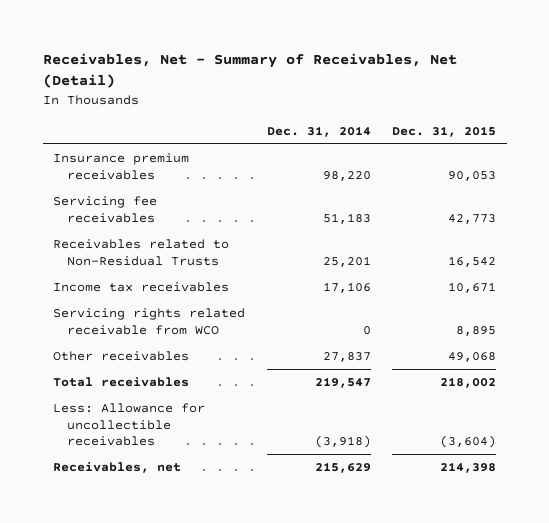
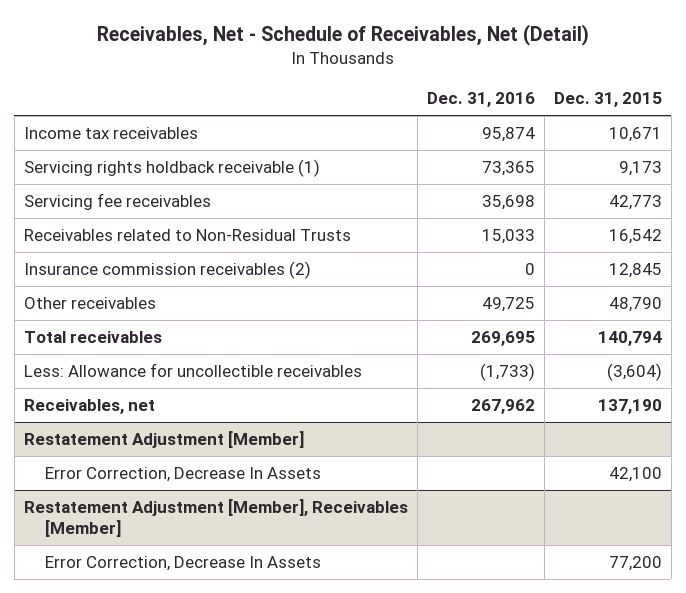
[42,53,457,89] Receivables, Net - Summary of Receivables, Net (Detail) -> [96,23,589,46] Receivables, Net - Schedule of Receivables, Net (Detail)
[266,125,371,137] Dec. 31, 2014 -> none
none -> [426,92,535,108] Dec. 31, 2016
[53,153,190,180] Insurance premium receivables -> none
[53,282,230,293] Income tax receivables -> [23,127,198,140] Income tax receivables
none -> [23,159,320,178] Servicing rights holdback receivable (1)
[53,308,246,335] Servicing rights related receivable from WCO -> none
none -> [23,261,311,280] Insurance commission receivables (2)
[447,352,496,363] 49,068 -> [608,297,662,313] 48,790
[439,377,496,389] 218,002 -> [597,331,662,347] 140,794
[439,462,496,474] 214,398 -> [597,399,662,415] 137,190
none -> [23,431,304,449] Restatement Adjustment [Member]
none -> [44,467,321,483] Error Correction, Decrease In Assets
none -> [23,499,408,538] Restatement Adjustment [Member], Receivables [Member]
none -> [44,556,321,572] Error Correction, Decrease In Assets

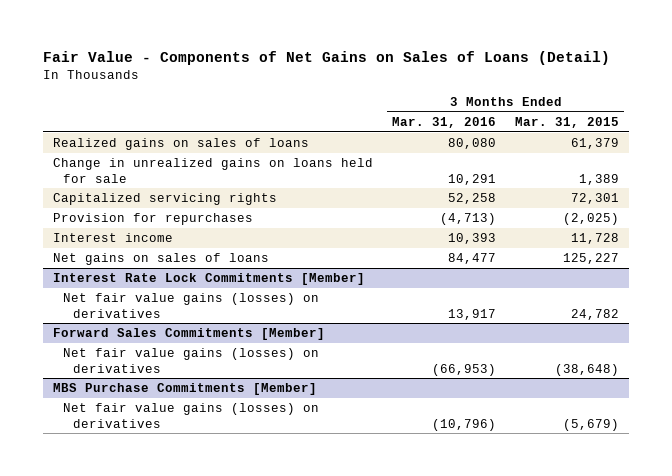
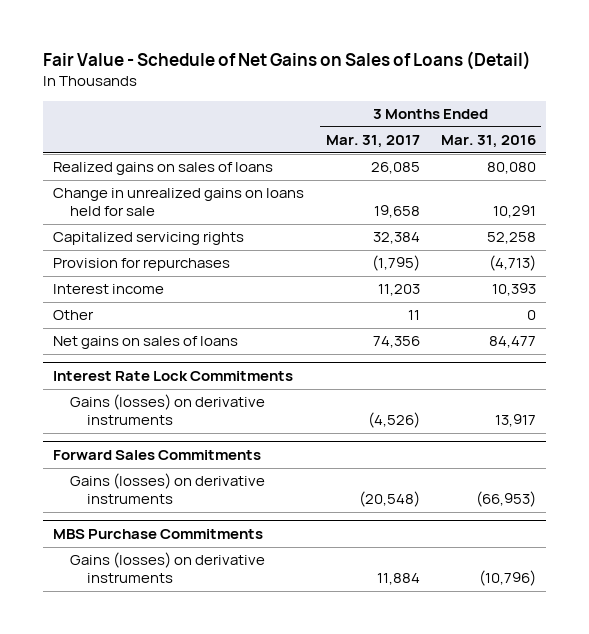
[42,51,610,66] Fair Value - Components of Net Gains on Sales of Loans (Detail) -> [42,50,531,70] Fair Value - Schedule of Net Gains on Sales of Loans (Detail)
[515,116,620,128] Mar. 31, 2015 -> none
none -> [325,135,420,149] Mar. 31, 2017
none -> [53,310,95,321] Other
[52,273,365,286] Interest Rate Lock Commitments [Member] -> [53,371,294,382] Interest Rate Lock Commitments
[63,293,320,318] Net fair value gains (losses) on derivatives -> [70,394,266,425] Gains (losses) on derivative instruments
[52,328,325,341] Forward Sales Commitments [Member] -> [53,450,262,461] Forward Sales Commitments
[63,348,320,373] Net fair value gains (losses) on derivatives -> [70,473,266,504] Gains (losses) on derivative instruments
[52,383,317,396] MBS Purchase Commitments [Member] -> [53,529,264,540] MBS Purchase Commitments
[63,403,320,428] Net fair value gains (losses) on derivatives -> [70,552,266,583] Gains (losses) on derivative instruments

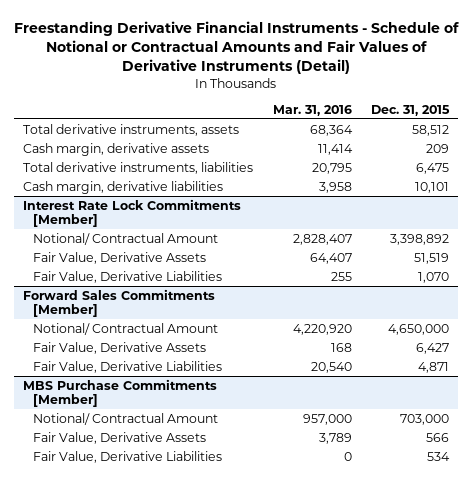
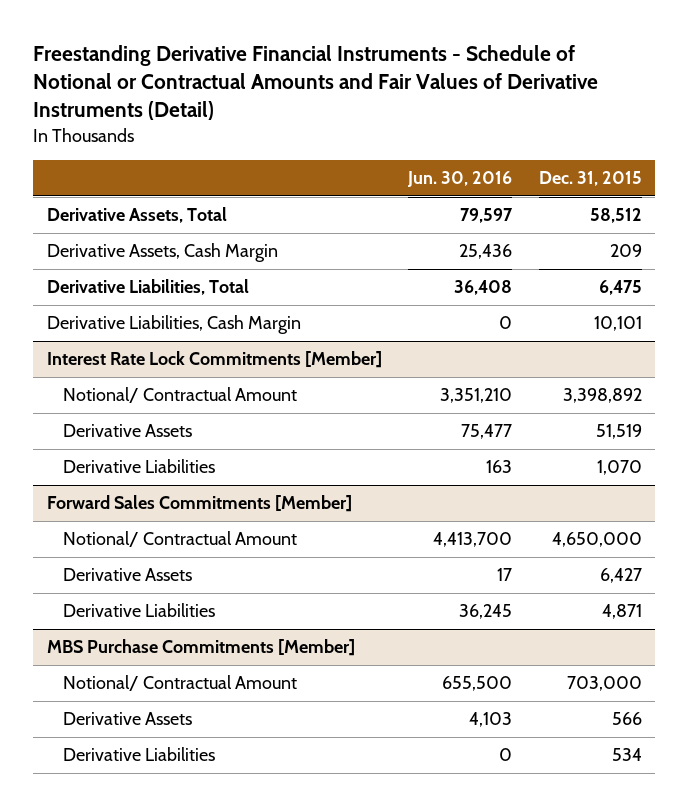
[272,104,352,116] Mar. 31, 2016 -> none
none -> [407,171,513,188] Jun. 30, 2016
[23,123,240,136] Total derivative instruments, assets -> [46,207,227,224] Derivative Assets, Total
[23,142,210,156] Cash margin, derivative assets -> [46,243,278,263] Derivative Assets, Cash Margin
[23,161,254,174] Total derivative instruments, liabilities -> [46,279,249,296] Derivative Liabilities, Total
[23,180,224,194] Cash margin, derivative liabilities -> [46,315,301,335] Derivative Liabilities, Cash Margin
[32,251,206,264] Fair Value, Derivative Assets -> [62,424,192,438] Derivative Assets
[32,270,222,283] Fair Value, Derivative Liabilities -> [62,459,215,474] Derivative Liabilities
[32,341,206,354] Fair Value, Derivative Assets -> [62,568,192,582] Derivative Assets
[32,360,222,373] Fair Value, Derivative Liabilities -> [62,603,215,618] Derivative Liabilities
[32,431,206,444] Fair Value, Derivative Assets -> [62,712,192,726] Derivative Assets
[32,450,222,463] Fair Value, Derivative Liabilities -> [62,747,215,762] Derivative Liabilities

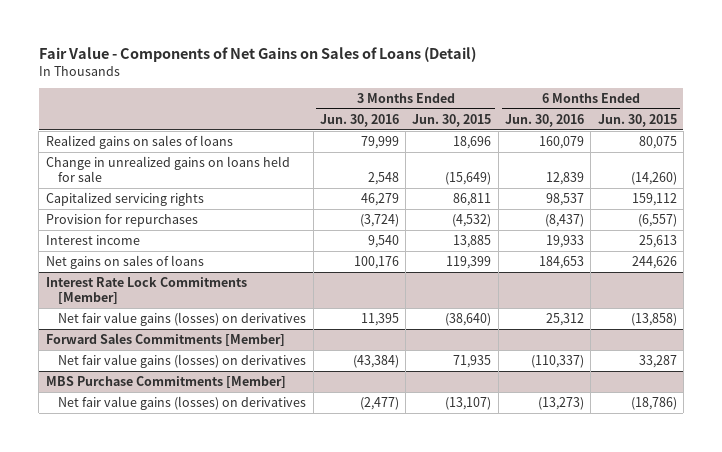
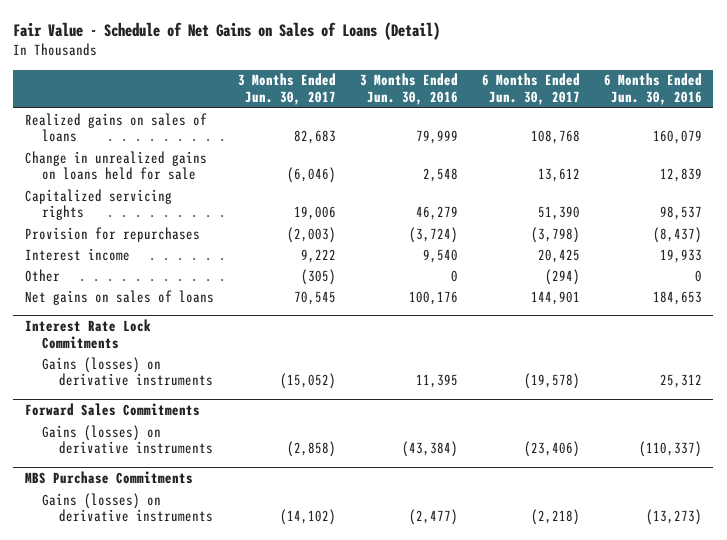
[38,46,476,62] Fair Value - Components of Net Gains on Sales of Loans (Detail) -> [13,21,441,40] Fair Value - Schedule of Net Gains on Sales of Loans (Detail)
[412,113,492,127] Jun. 30, 2015 -> none
[597,113,677,127] Jun. 30, 2015 -> none
none -> [238,73,337,106] 3 Months Ended Jun. 30, 2017
none -> [481,73,580,106] 6 Months Ended Jun. 30, 2017
none -> [25,268,61,282] Other
[45,276,247,304] Interest Rate Lock Commitments [Member] -> [25,319,152,349] Interest Rate Lock Commitments
[58,311,307,326] Net fair value gains (losses) on derivatives -> [42,356,214,387] Gains (losses) on derivative instruments
[45,332,285,346] Forward Sales Commitments [Member] -> [25,403,201,417] Forward Sales Commitments
[58,353,307,368] Net fair value gains (losses) on derivatives -> [42,424,214,455] Gains (losses) on derivative instruments
[45,375,286,388] MBS Purchase Commitments [Member] -> [25,471,194,485] MBS Purchase Commitments
[58,395,307,410] Net fair value gains (losses) on derivatives -> [42,492,214,523] Gains (losses) on derivative instruments

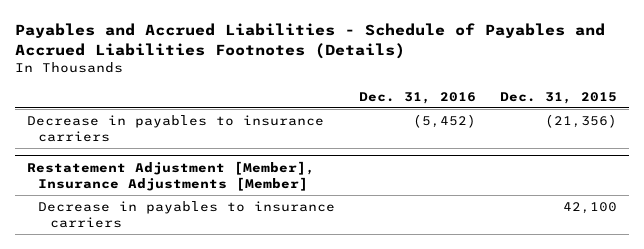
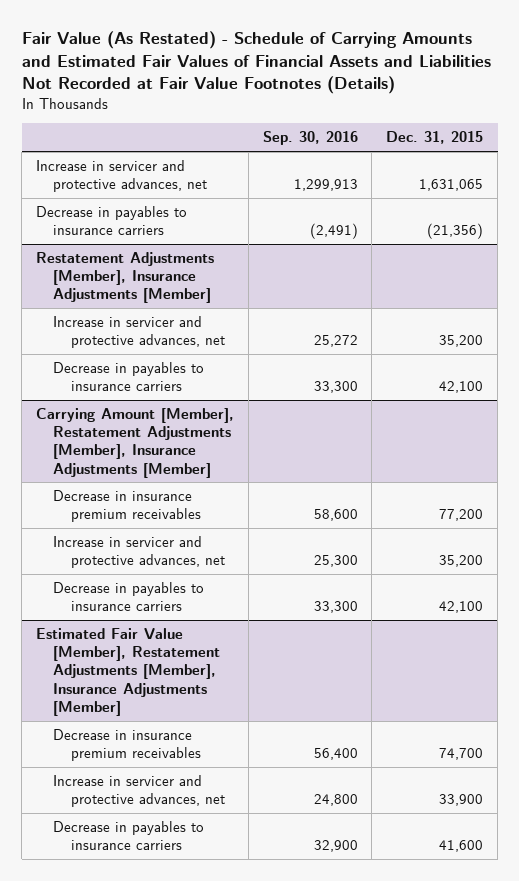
[15,22,606,59] Payables and Accrued Liabilities - Schedule of Payables and Accrued Liabilities Footnotes (Details) -> [21,31,491,95] Fair Value (As Restated) - Schedule of Carrying Amounts and Estimated Fair Values of Financial Assets and Liabilities Not Recorded at Fair Value Footnotes (Details)
[359,91,477,104] Dec. 31, 2016 -> none
none -> [262,131,358,146] Sep. 30, 2016
none -> [35,159,208,193] Increase in servicer and protective advances, net
[27,160,316,191] Restatement Adjustment [Member], Insurance Adjustments [Member] -> [35,251,214,304] Restatement Adjustments [Member], Insurance Adjustments [Member]
none -> [53,315,225,349] Increase in servicer and protective advances, net
none -> [35,407,234,478] Carrying Amount [Member], Restatement Adjustments [Member], Insurance Adjustments [Member]
none -> [53,489,201,523] Decrease in insurance premium receivables
none -> [53,535,225,569] Increase in servicer and protective advances, net
none -> [53,581,205,612] Decrease in payables to insurance carriers
none -> [35,627,221,716] Estimated Fair Value [Member], Restatement Adjustments [Member], Insurance Adjustments [Member]
none -> [53,728,201,762] Decrease in insurance premium receivables
none -> [53,774,225,808] Increase in servicer and protective advances, net
none -> [53,820,205,851] Decrease in payables to insurance carriers

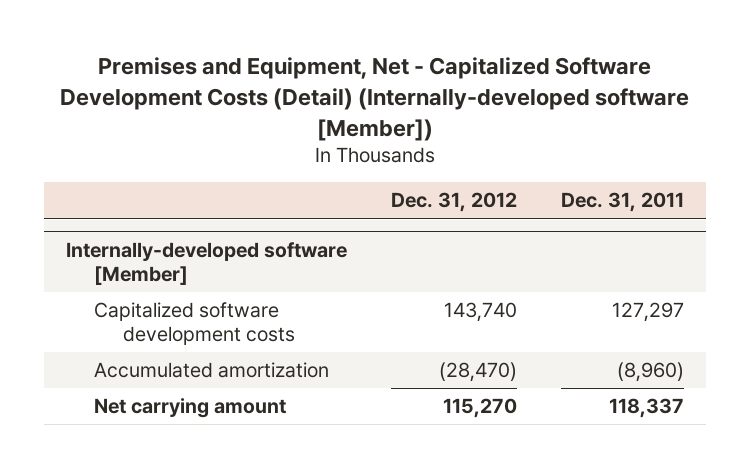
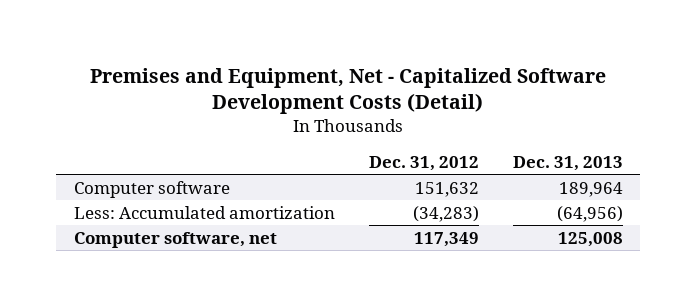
[59,57,689,141] Premises and Equipment, Net - Capitalized Software Development Costs (Detail) (Internally-developed software [Member]) -> [90,67,607,115] Premises and Equipment, Net - Capitalized Software Development Costs (Detail)
[561,192,685,213] Dec. 31, 2011 -> none
none -> [513,155,624,171] Dec. 31, 2013
[65,242,347,285] Internally-developed software [Member] -> none
[94,302,296,346] Capitalized software development costs -> [73,180,230,198] Computer software
[443,302,517,323] 143,740 -> [414,181,479,197] 151,632
[94,362,330,379] Accumulated amortization -> [73,205,335,219] Less: Accumulated amortization
[438,362,517,383] (28,470) -> [412,205,479,222] (34,283)
[94,398,287,419] Net carrying amount -> [73,231,277,248] Computer software, net
[442,398,517,419] 115,270 -> [413,231,479,247] 117,349

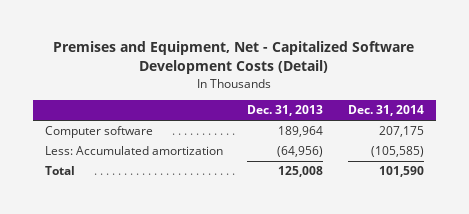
[368,155,479,171] Dec. 31, 2012 -> none
none -> [347,105,424,117] Dec. 31, 2014
[73,231,277,248] Computer software, net -> [45,166,76,176] Total

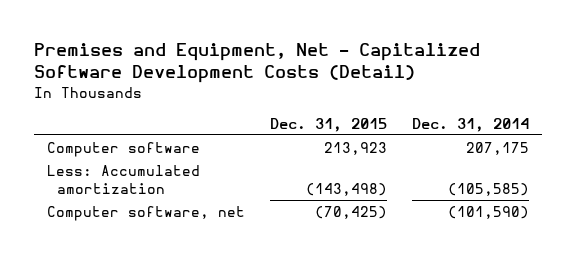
[247,105,324,117] Dec. 31, 2013 -> none
none -> [270,117,388,132] Dec. 31, 2015
[45,166,76,176] Total -> none
none -> [46,205,245,221] Computer software, net

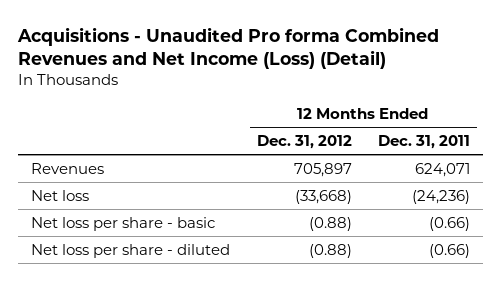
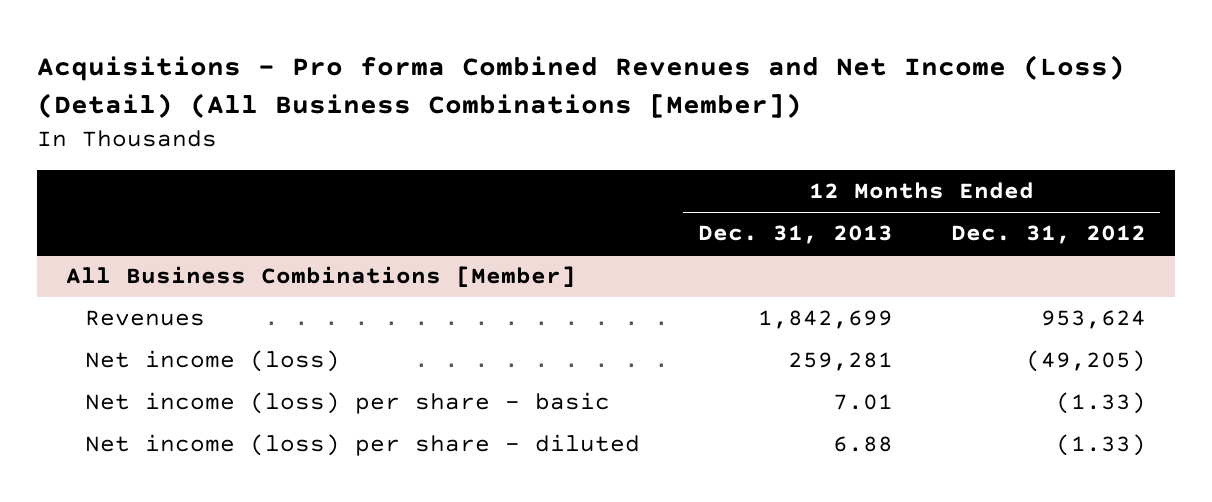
[17,26,440,69] Acquisitions - Unaudited Pro forma Combined Revenues and Net Income (Loss) (Detail) -> [37,54,1126,118] Acquisitions - Pro forma Combined Revenues and Net Income (Loss) (Detail) (All Business Combinations [Member])
[378,135,471,150] Dec. 31, 2011 -> none
none -> [697,225,893,245] Dec. 31, 2013
none -> [66,266,577,288] All Business Combinations [Member]
[293,162,352,177] 705,897 -> [1040,310,1146,330] 953,624
[31,189,90,201] Net loss -> [84,350,340,373] Net income (loss)
[294,189,352,204] (33,668) -> [1025,350,1146,373] (49,205)
[31,216,216,231] Net loss per share - basic -> [84,392,610,415] Net income (loss) per share - basic
[308,216,352,231] (0.88) -> [1055,392,1146,415] (1.33)
[31,243,231,258] Net loss per share - diluted -> [84,434,640,457] Net income (loss) per share - diluted
[308,243,352,258] (0.88) -> [1055,434,1146,457] (1.33)

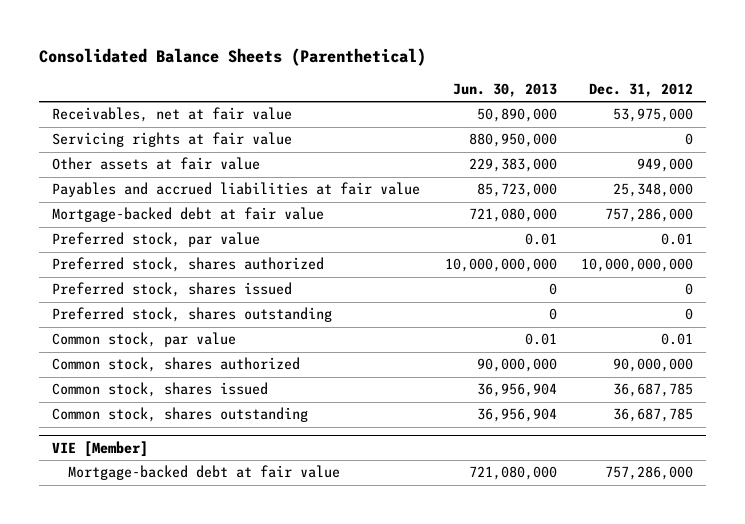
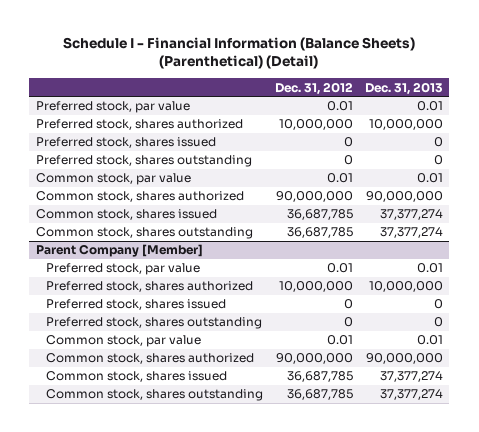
[39,47,427,66] Consolidated Balance Sheets (Parenthetical) -> [63,36,416,70] Schedule I - Financial Information (Balance Sheets) (Parenthetical) (Detail)
[452,82,557,97] Jun. 30, 2013 -> none
none -> [365,81,444,95] Dec. 31, 2013
[51,107,292,123] Receivables, net at fair value -> none
[51,132,292,148] Servicing rights at fair value -> none
[51,157,260,171] Other assets at fair value -> none
[51,182,420,198] Payables and accrued liabilities at fair value -> none
[51,207,324,223] Mortgage-backed debt at fair value -> none
[581,258,694,273] 10,000,000,000 -> [279,119,354,131] 10,000,000
[51,441,148,458] VIE [Member] -> none
[68,465,341,481] Mortgage-backed debt at fair value -> none
none -> [35,244,203,258] Parent Company [Member]
none -> [45,263,200,276] Preferred stock, par value
none -> [45,281,253,293] Preferred stock, shares authorized
none -> [45,299,226,311] Preferred stock, shares issued
none -> [45,317,262,330] Preferred stock, shares outstanding
none -> [45,335,201,348] Common stock, par value
none -> [45,353,254,365] Common stock, shares authorized
none -> [45,371,227,383] Common stock, shares issued
none -> [45,389,263,402] Common stock, shares outstanding

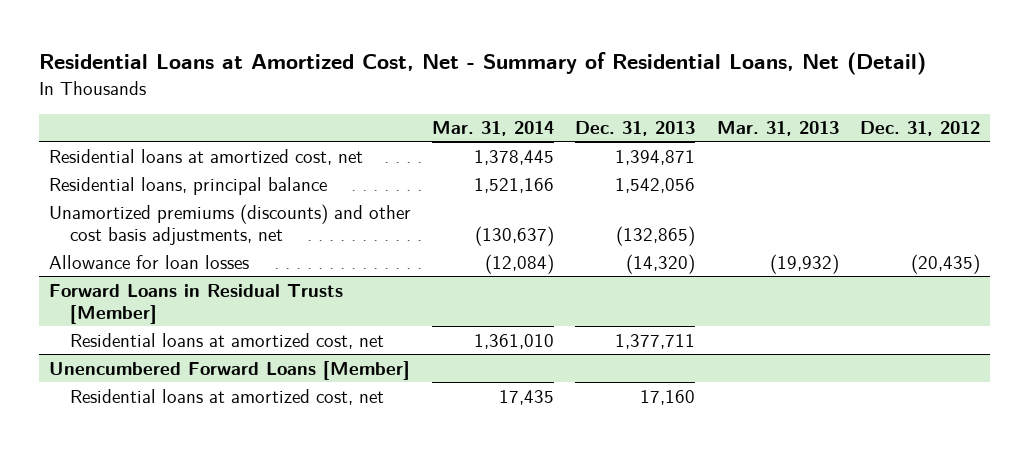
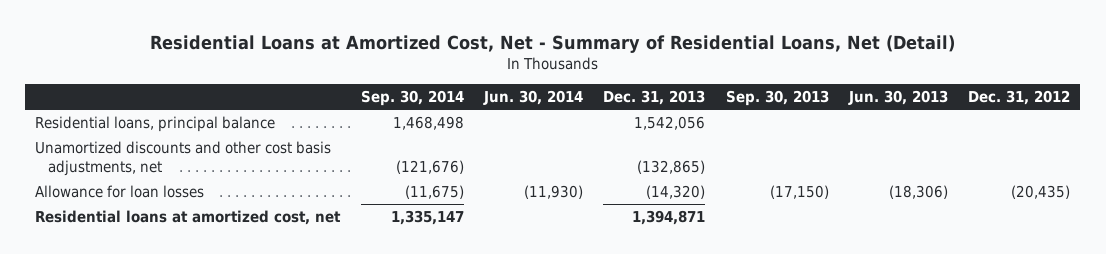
[432,121,555,137] Mar. 31, 2014 -> none
[716,121,839,137] Mar. 31, 2013 -> none
none -> [360,90,464,107] Sep. 30, 2014
none -> [483,90,584,106] Jun. 30, 2014
none -> [725,90,829,107] Sep. 30, 2013
none -> [847,90,948,106] Jun. 30, 2013
[49,203,412,245] Unamortized premiums (discounts) and other cost basis adjustments, net -> [35,141,332,177] Unamortized discounts and other cost basis adjustments, net
[49,283,344,324] Forward Loans in Residual Trusts [Member] -> none
[69,332,384,349] Residential loans at amortized cost, net -> none
[49,360,411,380] Unencumbered Forward Loans [Member] -> none
[69,388,384,405] Residential loans at amortized cost, net -> none
[49,148,364,165] Residential loans at amortized cost, net -> [35,210,342,226] Residential loans at amortized cost, net

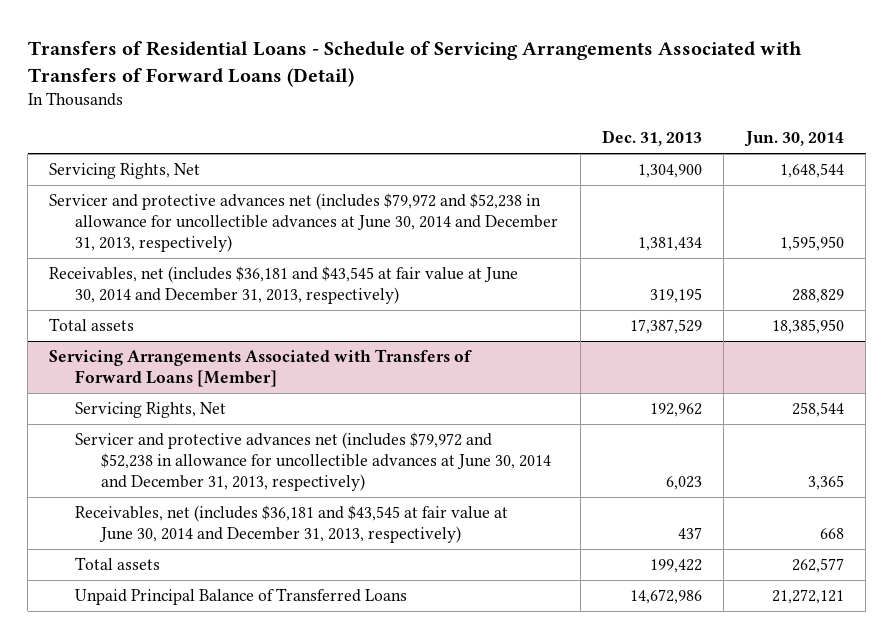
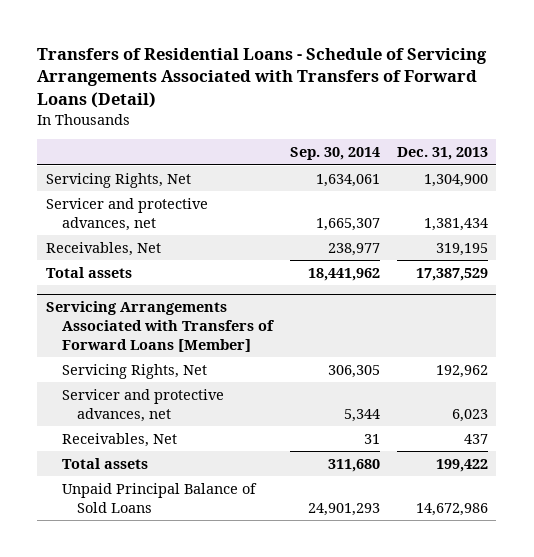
[743,131,844,148] Jun. 30, 2014 -> none
none -> [289,147,380,161] Sep. 30, 2014
[49,192,559,252] Servicer and protective advances net (includes $79,972 and $52,238 in allowance for uncollectible advances at June 30, 2014 and December 31, 2013, respectively) -> [45,197,208,231] Servicer and protective advances, net
[49,265,519,304] Receivables, net (includes $36,181 and $43,545 at fair value at June 30, 2014 and December 31, 2013, respectively) -> [45,241,161,256] Receivables, Net
[75,431,552,491] Servicer and protective advances net (includes $79,972 and $52,238 in allowance for uncollectible advances at June 30, 2014 and December 31, 2013, respectively) -> [61,388,224,422] Servicer and protective advances, net
[75,504,509,543] Receivables, net (includes $36,181 and $43,545 at fair value at June 30, 2014 and December 31, 2013, respectively) -> [61,432,177,447] Receivables, Net
[75,587,408,605] Unpaid Principal Balance of Transferred Loans -> [61,482,257,513] Unpaid Principal Balance of Sold Loans

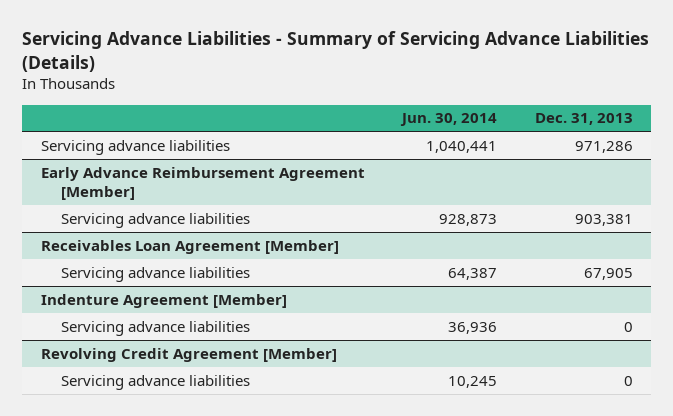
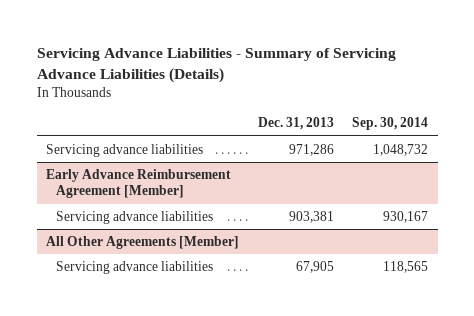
[400,113,498,127] Jun. 30, 2014 -> none
none -> [352,117,429,131] Sep. 30, 2014
[40,239,339,254] Receivables Loan Agreement [Member] -> none
none -> [46,236,240,250] All Other Agreements [Member]
[40,293,287,308] Indenture Agreement [Member] -> none
[61,320,251,336] Servicing advance liabilities -> none
[40,347,337,362] Revolving Credit Agreement [Member] -> none
[61,374,251,390] Servicing advance liabilities -> none

